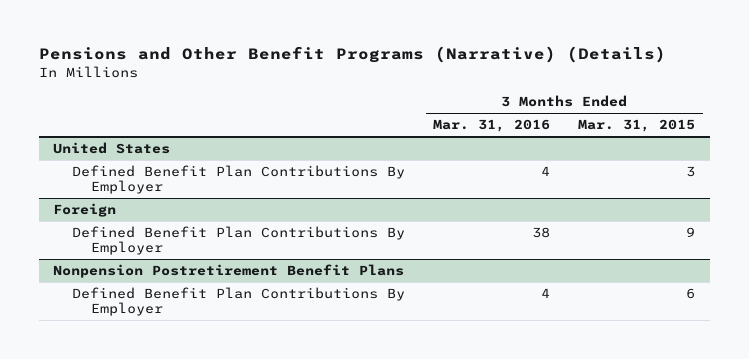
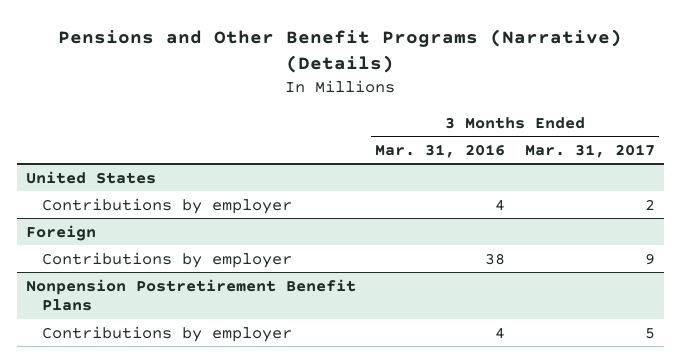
[578,119,696,133] Mar. 31, 2015 -> none
none -> [524,143,655,158] Mar. 31, 2017
[72,165,406,195] Defined Benefit Plan Contributions By Employer -> [41,197,292,214] Contributions by employer
[72,226,406,256] Defined Benefit Plan Contributions By Employer -> [41,251,292,268] Contributions by employer
[72,287,406,317] Defined Benefit Plan Contributions By Employer -> [41,325,292,342] Contributions by employer

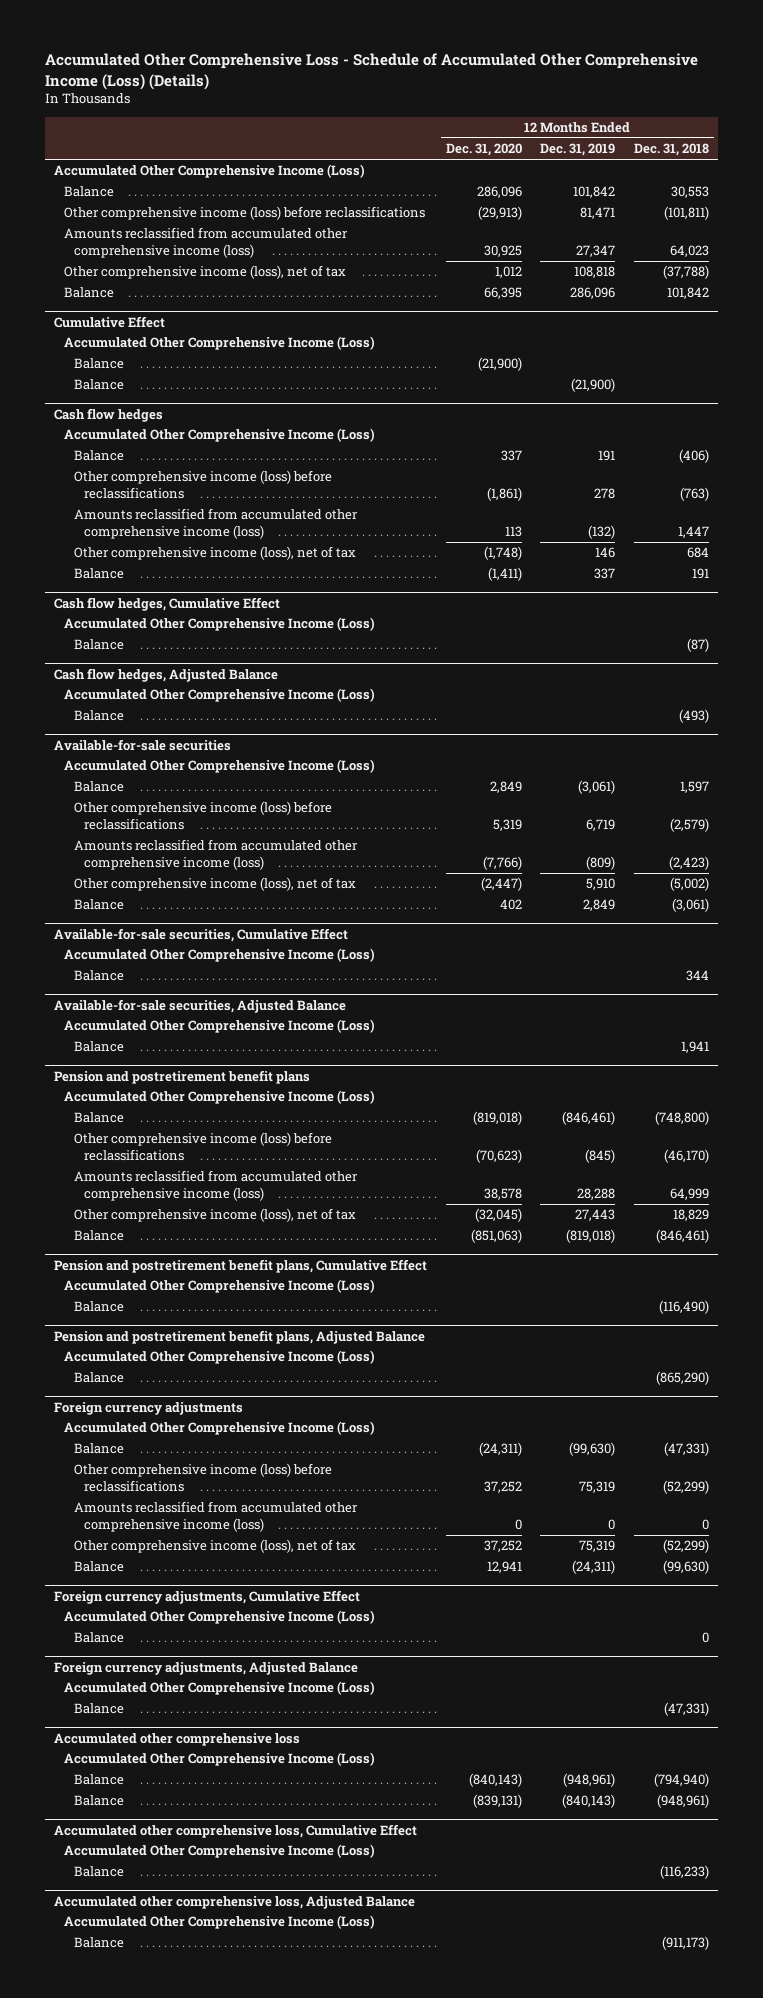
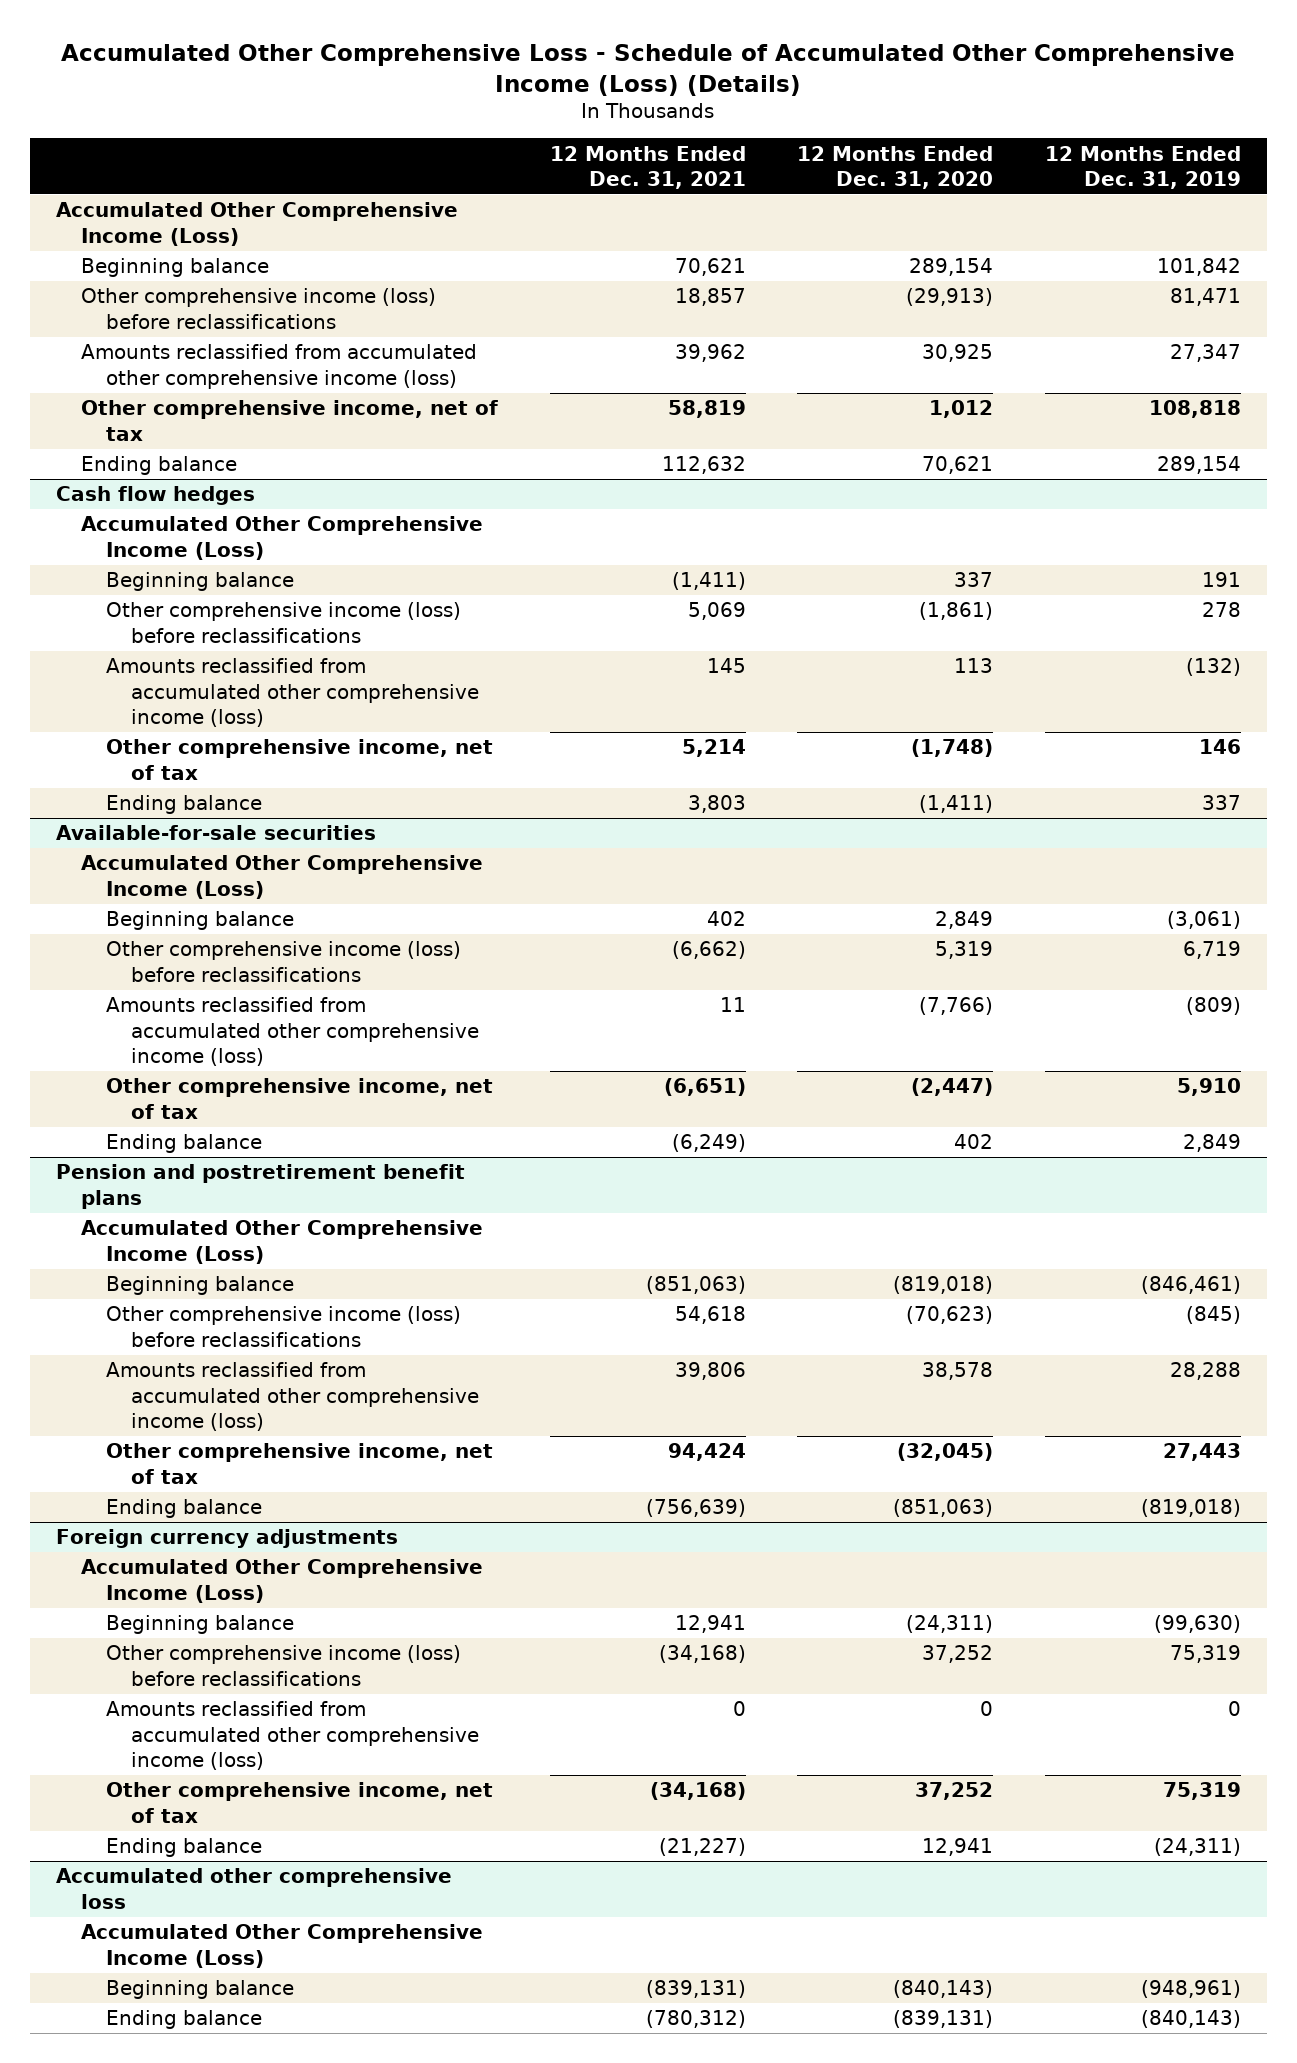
[633,143,709,157] Dec. 31, 2018 -> none
none -> [549,145,746,190] 12 Months Ended Dec. 31, 2021
[64,186,115,198] Balance -> [81,258,270,278] Beginning balance
[476,186,522,199] 286,096 -> [909,258,994,277] 289,154
[54,315,166,328] Cumulative Effect -> none
[64,336,376,351] Accumulated Other Comprehensive Income (Loss) -> none
[73,358,124,370] Balance -> none
[73,379,124,391] Balance -> none
[64,265,347,280] Other comprehensive income (loss), net of tax -> [81,400,499,441] Other comprehensive income, net of tax
[64,287,115,299] Balance -> [81,456,238,476] Ending balance
[483,287,522,300] 66,395 -> [922,456,994,475] 70,621
[570,287,616,300] 286,096 -> [1156,456,1241,475] 289,154
[73,450,124,462] Balance -> [106,572,295,592] Beginning balance
[54,596,281,611] Cash flow hedges, Cumulative Effect -> none
[64,617,376,632] Accumulated Other Comprehensive Income (Loss) -> none
[73,639,124,651] Balance -> none
[54,667,279,682] Cash flow hedges, Adjusted Balance -> none
[64,688,376,703] Accumulated Other Comprehensive Income (Loss) -> none
[73,710,124,722] Balance -> none
[73,546,356,561] Other comprehensive income (loss), net of tax -> [106,739,494,780] Other comprehensive income, net of tax
[73,568,124,580] Balance -> [106,795,263,815] Ending balance
[73,781,124,793] Balance -> [106,911,295,931] Beginning balance
[54,927,349,942] Available-for-sale securities, Cumulative Effect -> none
[64,948,376,963] Accumulated Other Comprehensive Income (Loss) -> none
[73,970,124,982] Balance -> none
[54,998,347,1013] Available-for-sale securities, Adjusted Balance -> none
[64,1019,376,1034] Accumulated Other Comprehensive Income (Loss) -> none
[73,1041,124,1053] Balance -> none
[73,877,356,892] Other comprehensive income (loss), net of tax -> [106,1078,494,1119] Other comprehensive income, net of tax
[73,899,124,911] Balance -> [106,1134,263,1154] Ending balance
[73,1112,124,1124] Balance -> [106,1276,295,1296] Beginning balance
[54,1258,428,1273] Pension and postretirement benefit plans, Cumulative Effect -> none
[64,1279,376,1294] Accumulated Other Comprehensive Income (Loss) -> none
[73,1301,124,1313] Balance -> none
[54,1329,426,1344] Pension and postretirement benefit plans, Adjusted Balance -> none
[64,1350,376,1365] Accumulated Other Comprehensive Income (Loss) -> none
[73,1372,124,1384] Balance -> none
[73,1208,356,1223] Other comprehensive income (loss), net of tax -> [106,1443,494,1484] Other comprehensive income, net of tax
[73,1230,124,1242] Balance -> [106,1499,263,1519] Ending balance
[73,1443,124,1455] Balance -> [106,1615,295,1635] Beginning balance
[54,1589,361,1604] Foreign currency adjustments, Cumulative Effect -> none
[64,1610,376,1625] Accumulated Other Comprehensive Income (Loss) -> none
[73,1632,124,1644] Balance -> none
[54,1661,359,1675] Foreign currency adjustments, Adjusted Balance -> none
[64,1681,376,1696] Accumulated Other Comprehensive Income (Loss) -> none
[73,1703,124,1715] Balance -> none
[73,1539,356,1554] Other comprehensive income (loss), net of tax -> [106,1782,494,1823] Other comprehensive income, net of tax
[73,1561,124,1573] Balance -> [106,1838,263,1858] Ending balance
[54,1823,418,1838] Accumulated other comprehensive loss, Cumulative Effect -> none
[64,1844,376,1859] Accumulated Other Comprehensive Income (Loss) -> none
[73,1866,124,1878] Balance -> none
[54,1895,416,1909] Accumulated other comprehensive loss, Adjusted Balance -> none
[64,1915,376,1930] Accumulated Other Comprehensive Income (Loss) -> none
[73,1937,124,1949] Balance -> none
[73,1774,124,1786] Balance -> [106,1980,295,2000] Beginning balance
[73,1795,124,1807] Balance -> [106,2010,263,2030] Ending balance

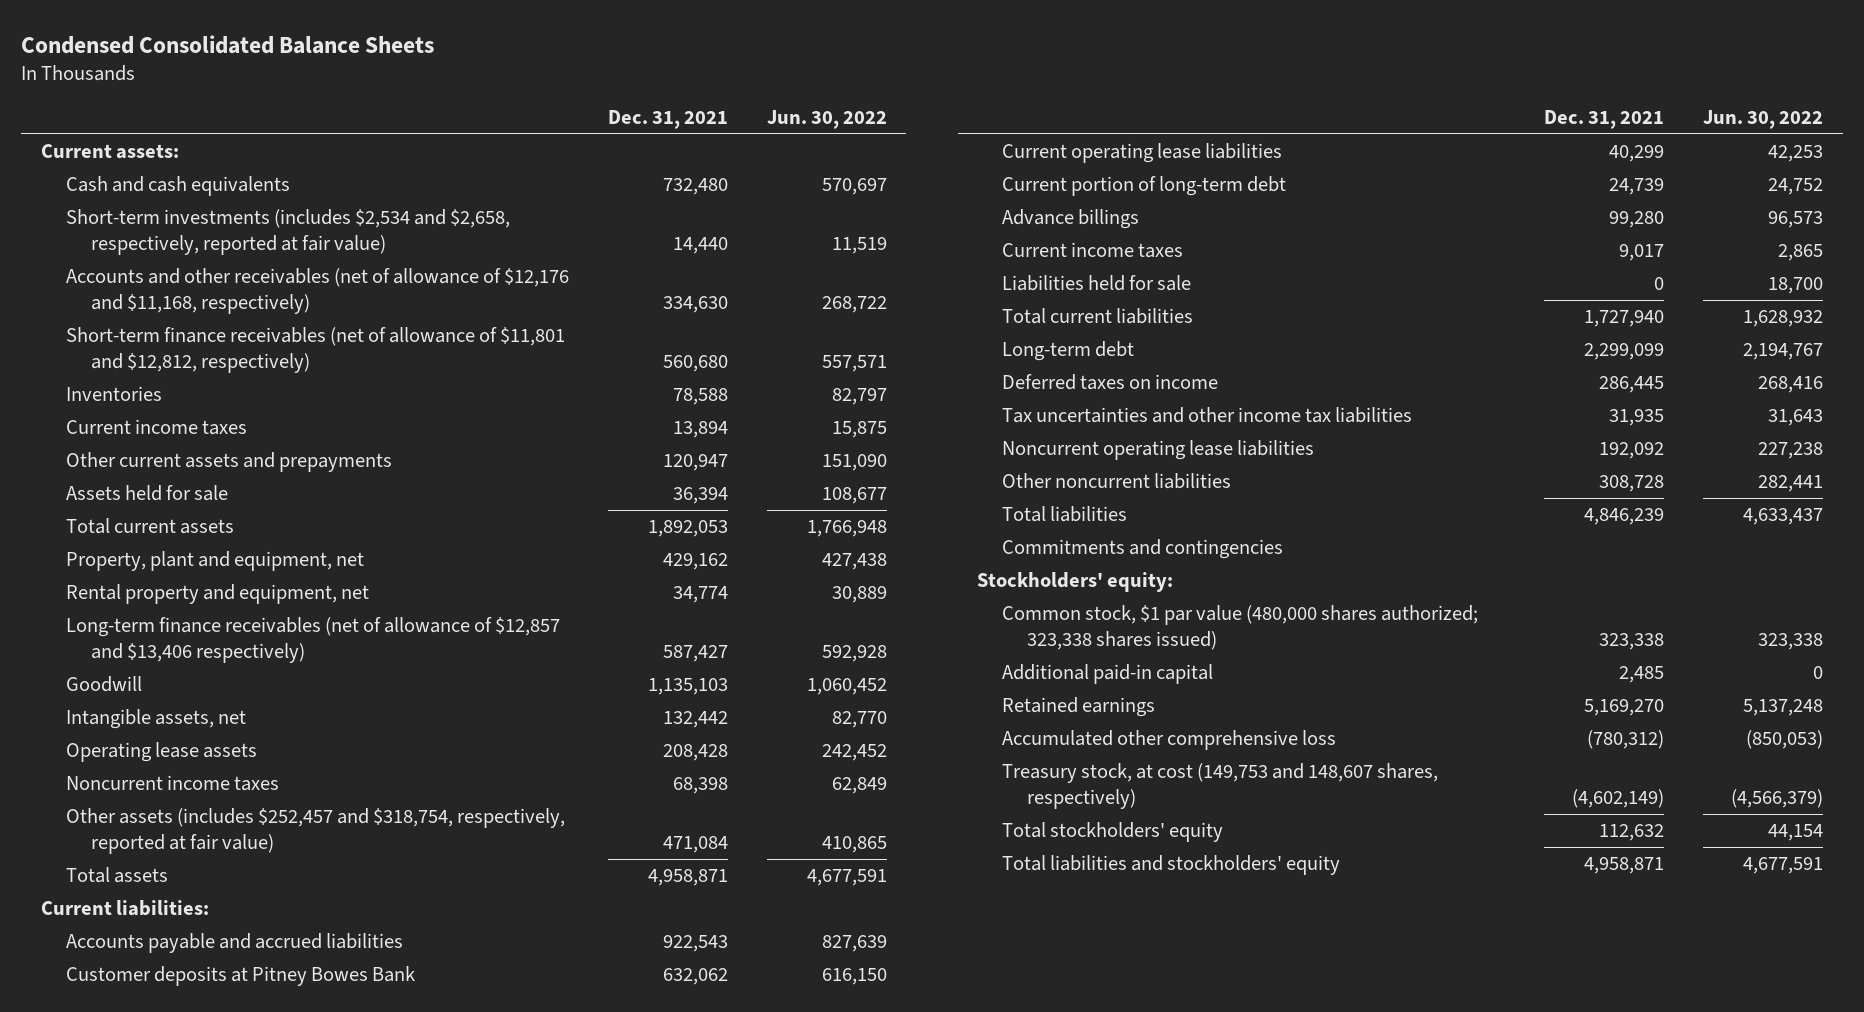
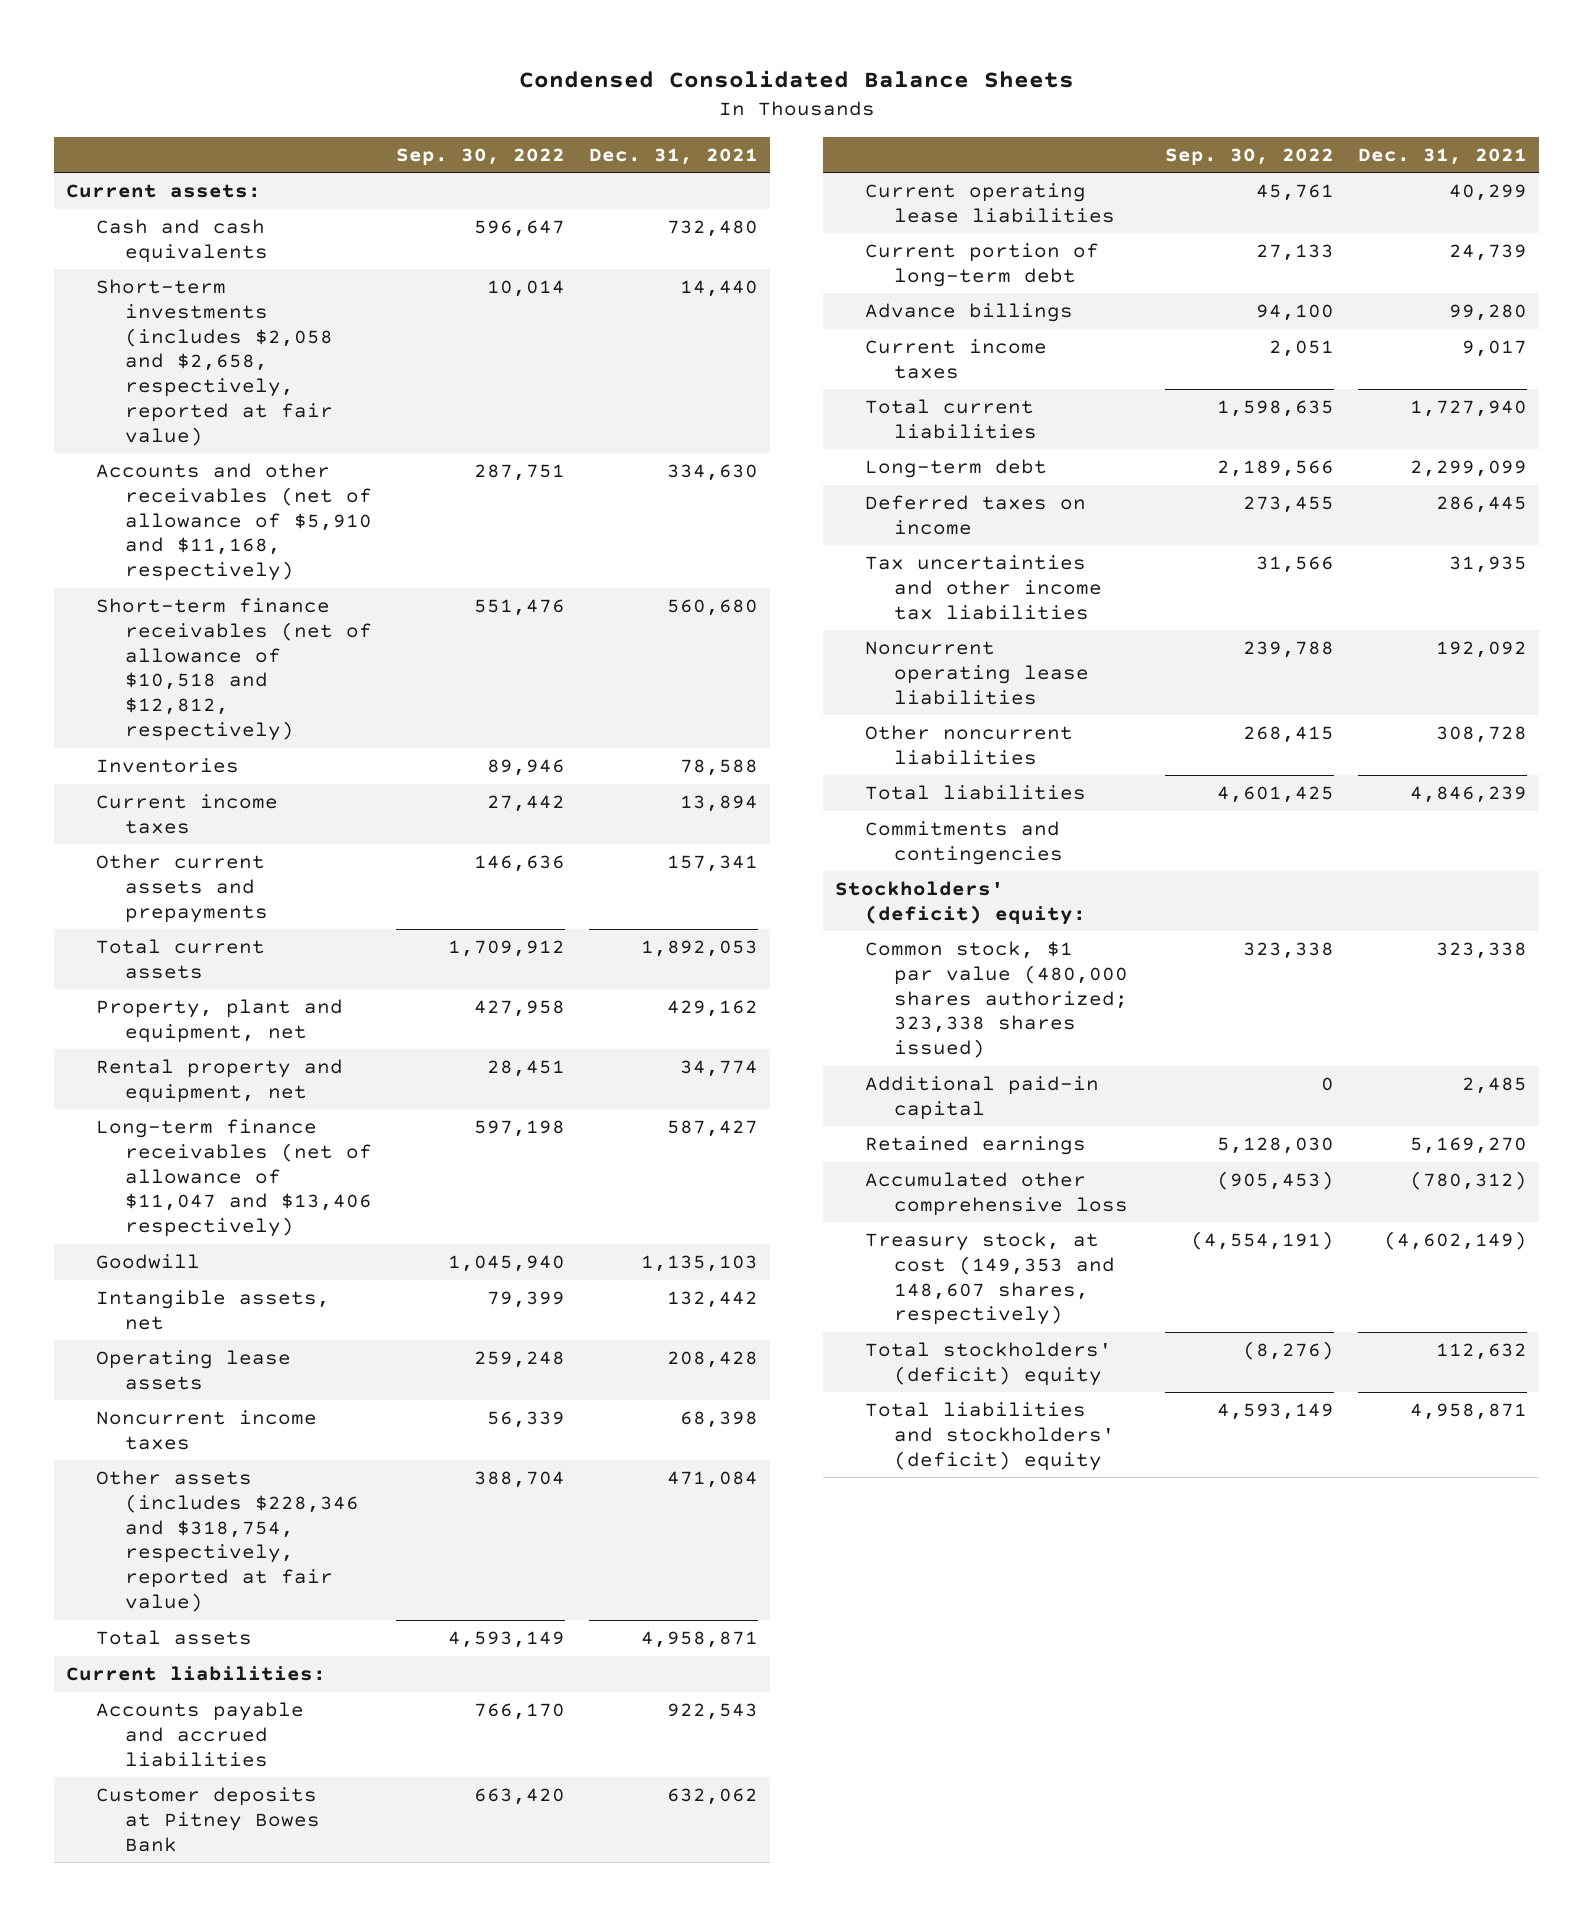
[766,110,887,130] Jun. 30, 2022 -> none
none -> [396,147,566,165] Sep. 30, 2022
[65,209,510,256] Short-term investments (includes $2,534 and $2,658, respectively, reported at fair value) -> [95,279,333,446] Short-term investments (includes $2,058 and $2,658, respectively, reported at fair value)
[65,268,569,315] Accounts and other receivables (net of allowance of $12,176 and $11,168, respectively) -> [95,463,372,582] Accounts and other receivables (net of allowance of $5,910 and $11,168, respectively)
[65,327,565,374] Short-term finance receivables (net of allowance of $11,801 and $12,812, respectively) -> [95,598,372,741] Short-term finance receivables (net of allowance of $10,518 and $12,812, respectively)
[65,485,228,502] Assets held for sale -> none
[662,454,728,472] 120,947 -> [667,855,759,873] 157,341
[65,617,560,664] Long-term finance receivables (net of allowance of $12,857 and $13,406 respectively) -> [95,1119,372,1238] Long-term finance receivables (net of allowance of $11,047 and $13,406 respectively)
[65,808,565,855] Other assets (includes $252,457 and $318,754, respectively, reported at fair value) -> [95,1470,359,1612] Other assets (includes $228,346 and $318,754, respectively, reported at fair value)
[1002,275,1192,292] Liabilities held for sale -> none
[977,572,1174,593] Stockholders' equity: -> [835,881,1086,925] Stockholders' (deficit) equity:
[1002,763,1439,810] Treasury stock, at cost (149,753 and 148,607 shares, respectively) -> [864,1232,1116,1326] Treasury stock, at cost (149,353 and 148,607 shares, respectively)
[1002,822,1224,843] Total stockholders' equity -> [864,1342,1112,1386] Total stockholders' (deficit) equity
[1002,855,1341,876] Total liabilities and stockholders' equity -> [864,1402,1116,1471] Total liabilities and stockholders' (deficit) equity

